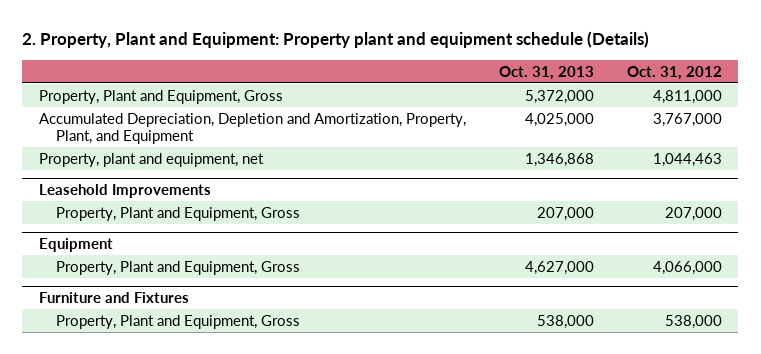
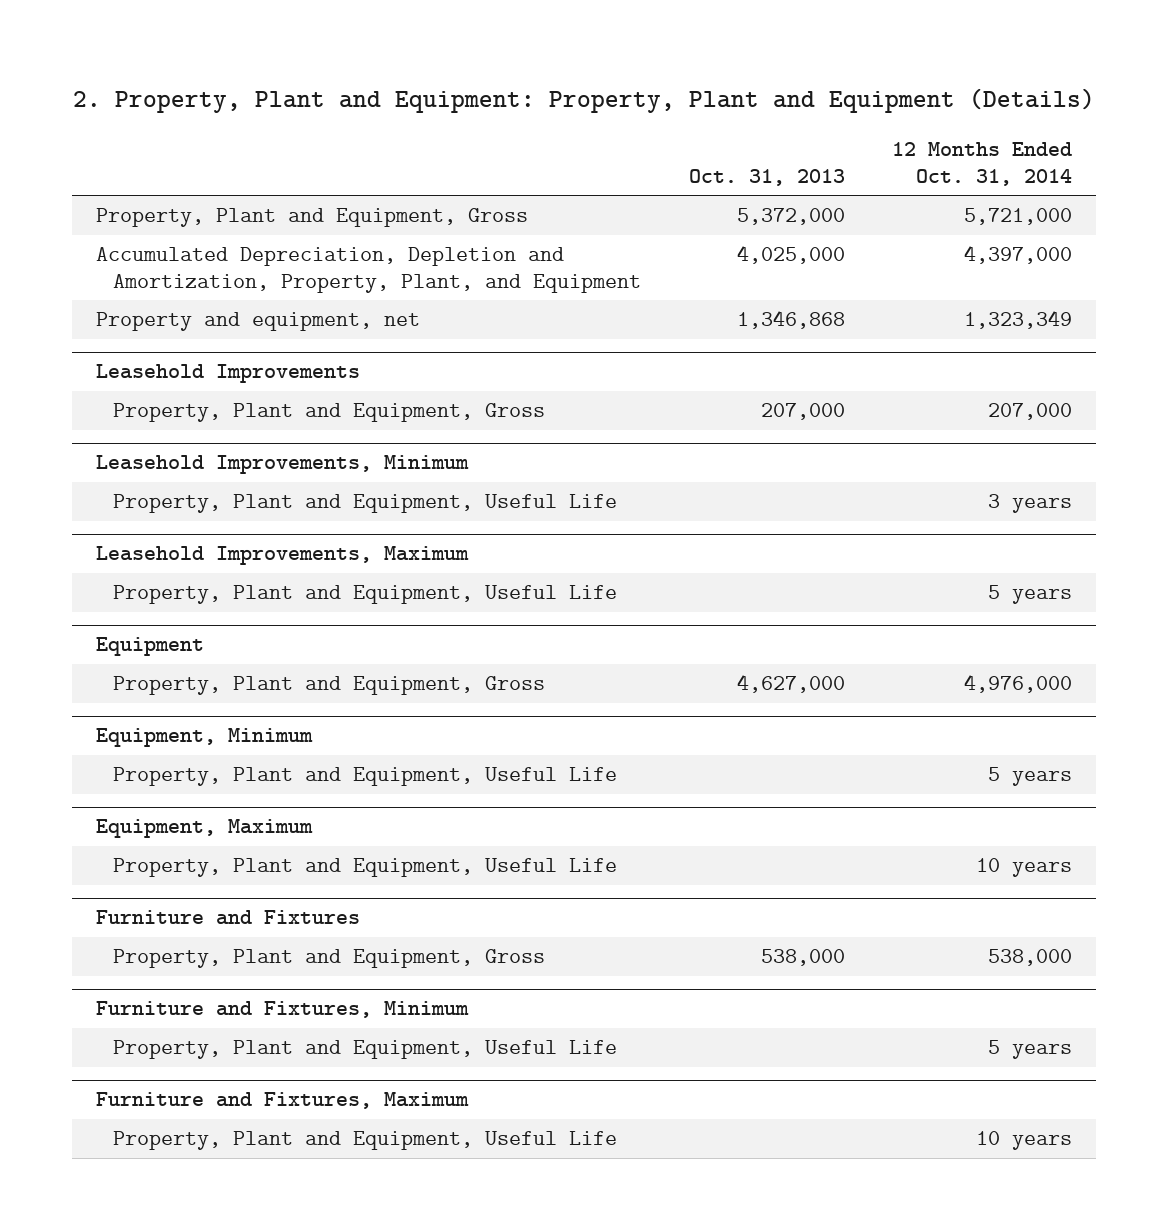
[22,31,650,49] 2. Property, Plant and Equipment: Property plant and equipment schedule (Details) -> [73,88,1096,114] 2. Property, Plant and Equipment: Property, Plant and Equipment (Details)
[626,65,722,80] Oct. 31, 2012 -> none
none -> [892,142,1073,186] 12 Months Ended Oct. 31, 2014
[38,152,264,167] Property, plant and equipment, net -> [96,312,421,332] Property and equipment, net
none -> [96,455,470,475] Leasehold Improvements, Minimum
none -> [112,494,617,514] Property, Plant and Equipment, Useful Life
none -> [96,546,470,566] Leasehold Improvements, Maximum
none -> [112,585,617,605] Property, Plant and Equipment, Useful Life
none -> [96,728,314,748] Equipment, Minimum
none -> [112,767,617,787] Property, Plant and Equipment, Useful Life
none -> [96,819,314,839] Equipment, Maximum
none -> [112,858,617,878] Property, Plant and Equipment, Useful Life
none -> [96,1001,470,1019] Furniture and Fixtures, Minimum
none -> [112,1040,617,1060] Property, Plant and Equipment, Useful Life
none -> [96,1092,470,1110] Furniture and Fixtures, Maximum
none -> [112,1131,617,1151] Property, Plant and Equipment, Useful Life

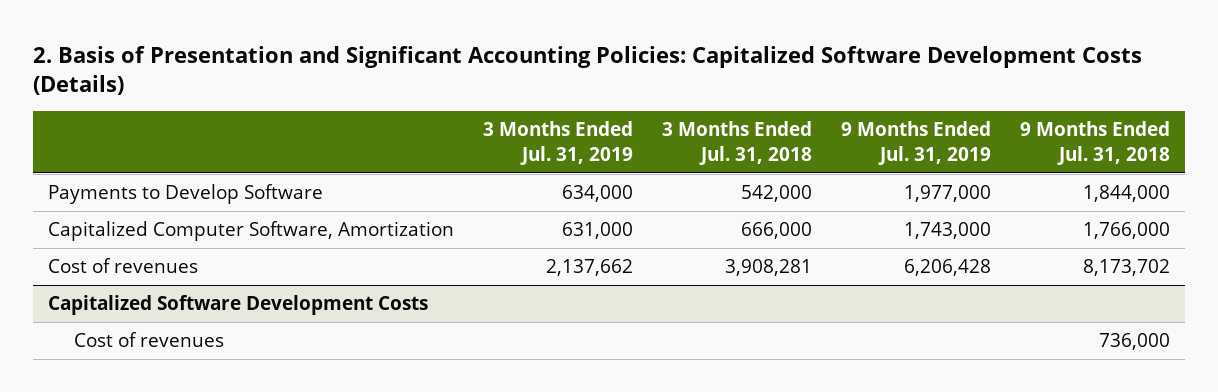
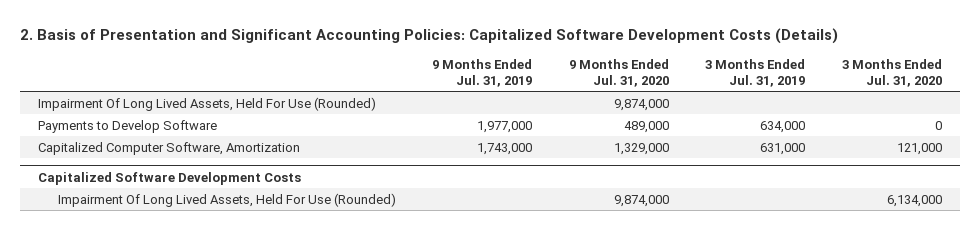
[662,121,813,165] 3 Months Ended Jul. 31, 2018 -> none
[1020,121,1171,165] 9 Months Ended Jul. 31, 2018 -> none
none -> [568,58,669,87] 9 Months Ended Jul. 31, 2020
none -> [841,58,942,87] 3 Months Ended Jul. 31, 2020
none -> [37,96,376,111] Impairment Of Long Lived Assets, Held For Use (Rounded)
[47,258,198,274] Cost of revenues -> none
[73,332,224,348] Cost of revenues -> none
none -> [57,192,396,207] Impairment Of Long Lived Assets, Held For Use (Rounded)

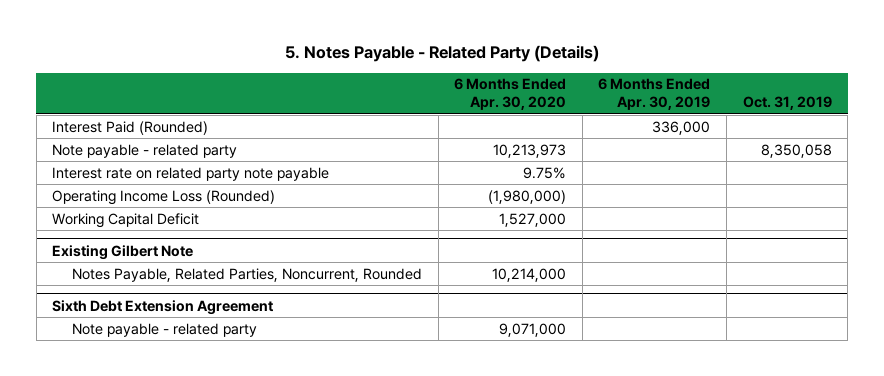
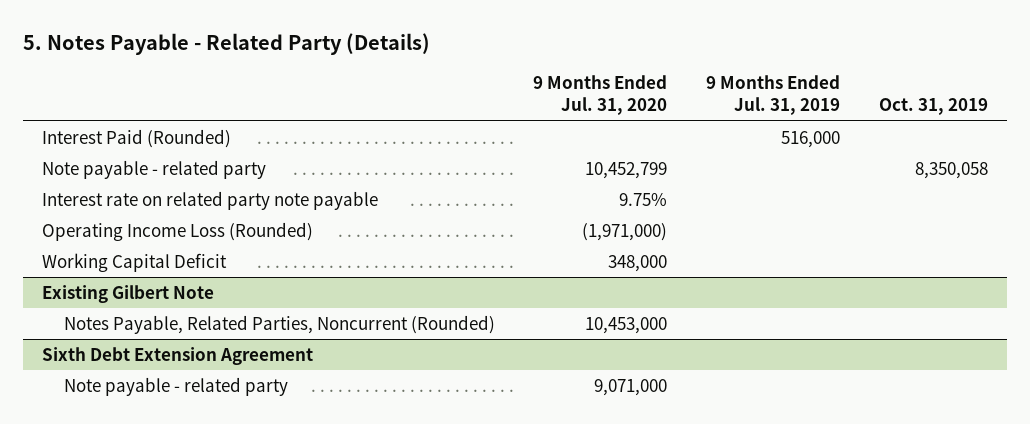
[454,78,567,111] 6 Months Ended Apr. 30, 2020 -> none
[598,78,711,111] 6 Months Ended Apr. 30, 2019 -> none
none -> [533,75,668,116] 9 Months Ended Jul. 31, 2020
none -> [705,75,840,116] 9 Months Ended Jul. 31, 2019
[71,267,422,282] Notes Payable, Related Parties, Noncurrent, Rounded -> [63,314,495,334] Notes Payable, Related Parties, Noncurrent (Rounded)

